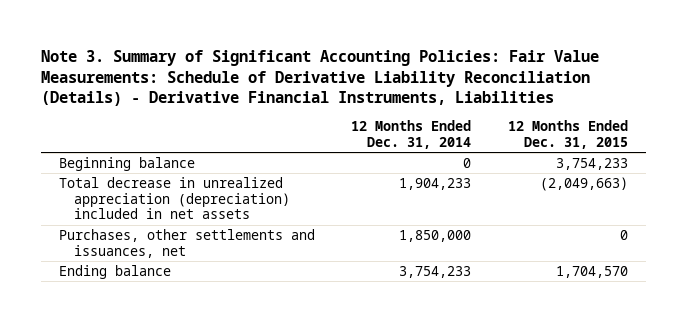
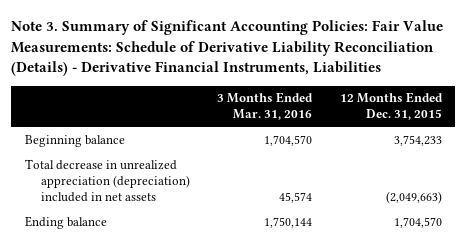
[351,120,472,150] 12 Months Ended Dec. 31, 2014 -> none
none -> [217,92,314,121] 3 Months Ended Mar. 31, 2016
[59,228,316,258] Purchases, other settlements and issuances, net -> none

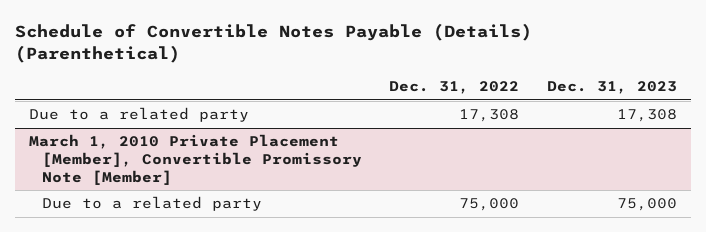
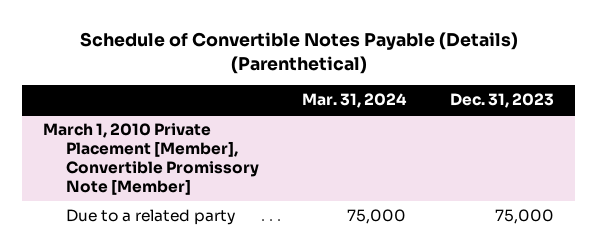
[389,81,520,95] Dec. 31, 2022 -> none
none -> [302,93,408,109] Mar. 31, 2024
[29,107,250,123] Due to a related party -> none

